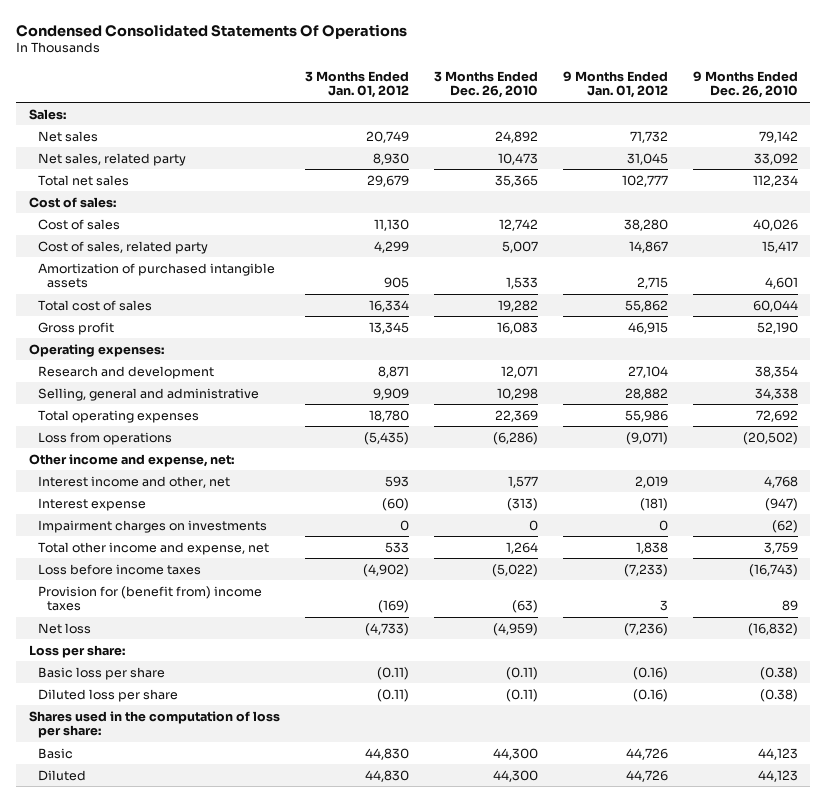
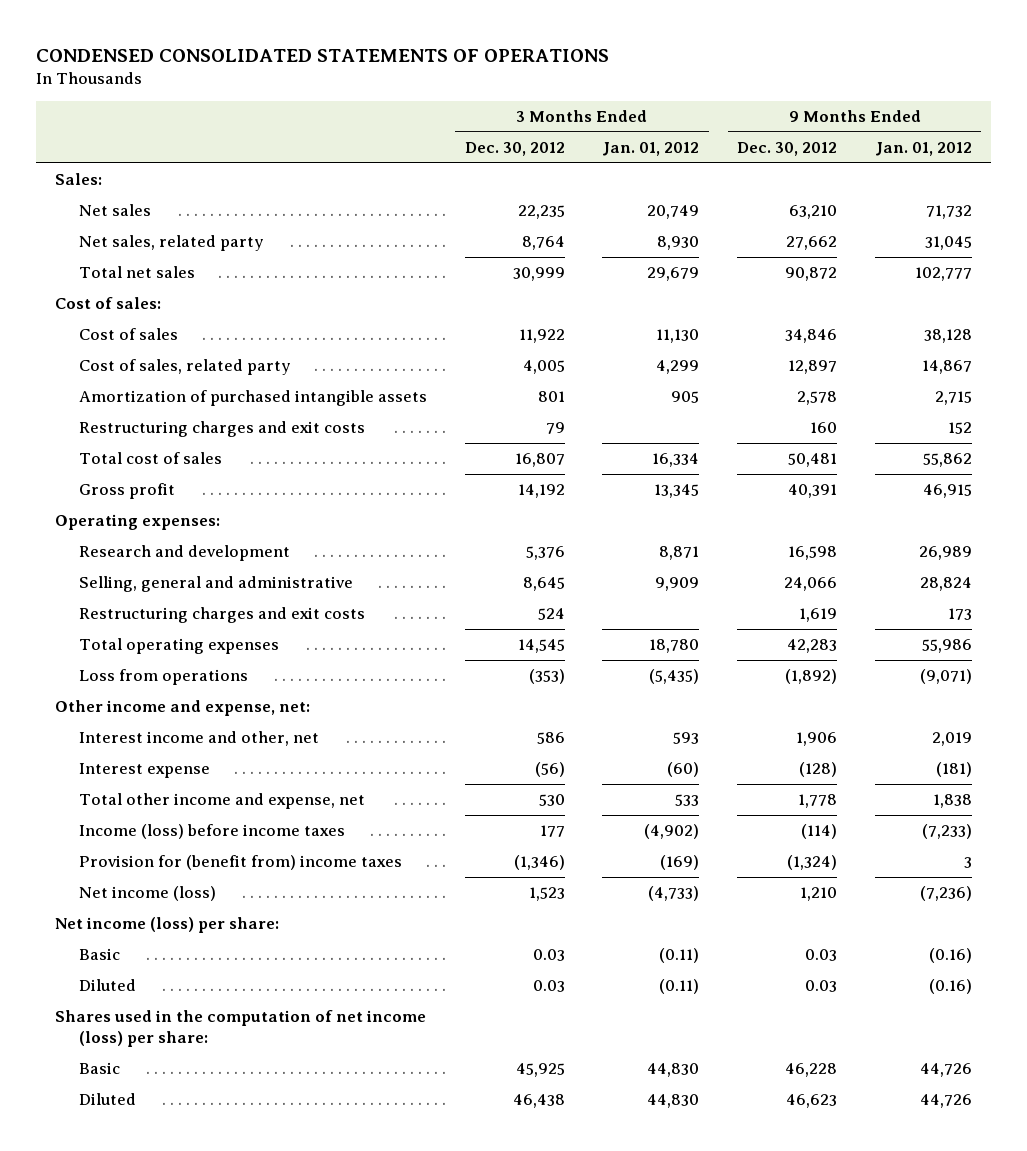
[16,23,408,39] Condensed Consolidated Statements Of Operations -> [36,49,610,63] CONDENSED CONSOLIDATED STATEMENTS OF OPERATIONS
[433,70,538,99] 3 Months Ended Dec. 26, 2010 -> none
[692,70,798,99] 9 Months Ended Dec. 26, 2010 -> none
none -> [464,142,565,157] Dec. 30, 2012
none -> [737,142,838,157] Dec. 30, 2012
[623,218,668,231] 38,280 -> [923,329,972,344] 38,128
none -> [78,421,365,438] Restructuring charges and exit costs
[627,365,668,378] 27,104 -> [918,546,972,561] 26,989
[624,387,668,400] 28,882 -> [919,577,972,592] 28,824
none -> [78,607,365,624] Restructuring charges and exit costs
[38,519,268,533] Impairment charges on investments -> none
[38,563,202,575] Loss before income taxes -> [78,824,345,840] Income (loss) before income taxes
[38,622,92,634] Net loss -> [78,886,216,902] Net income (loss)
[28,644,125,658] Loss per share: -> [55,917,280,934] Net income (loss) per share:
[38,666,166,680] Basic loss per share -> [78,948,120,961] Basic
[38,688,179,702] Diluted loss per share -> [78,979,136,992] Diluted
[28,710,280,739] Shares used in the computation of loss per share: -> [55,1010,427,1048] Shares used in the computation of net income (loss) per share:

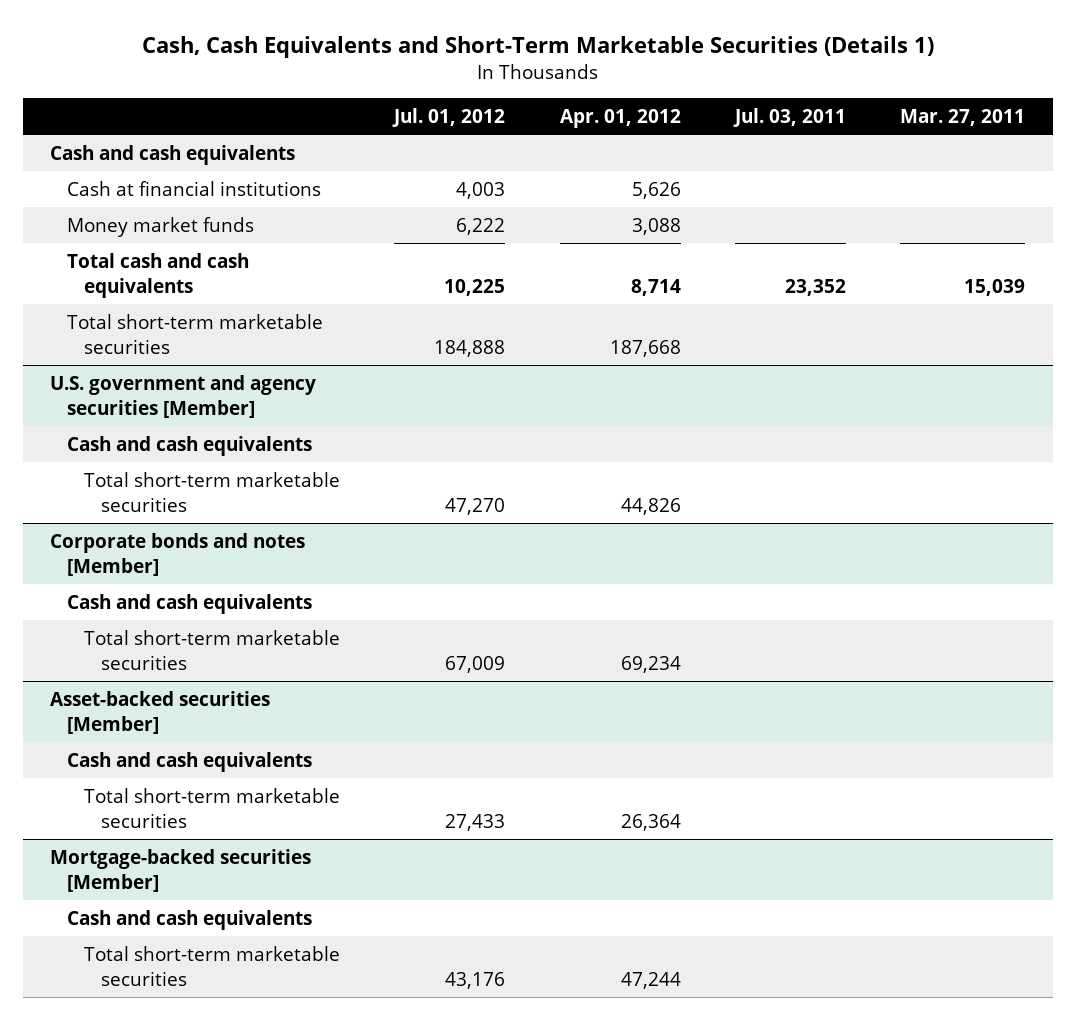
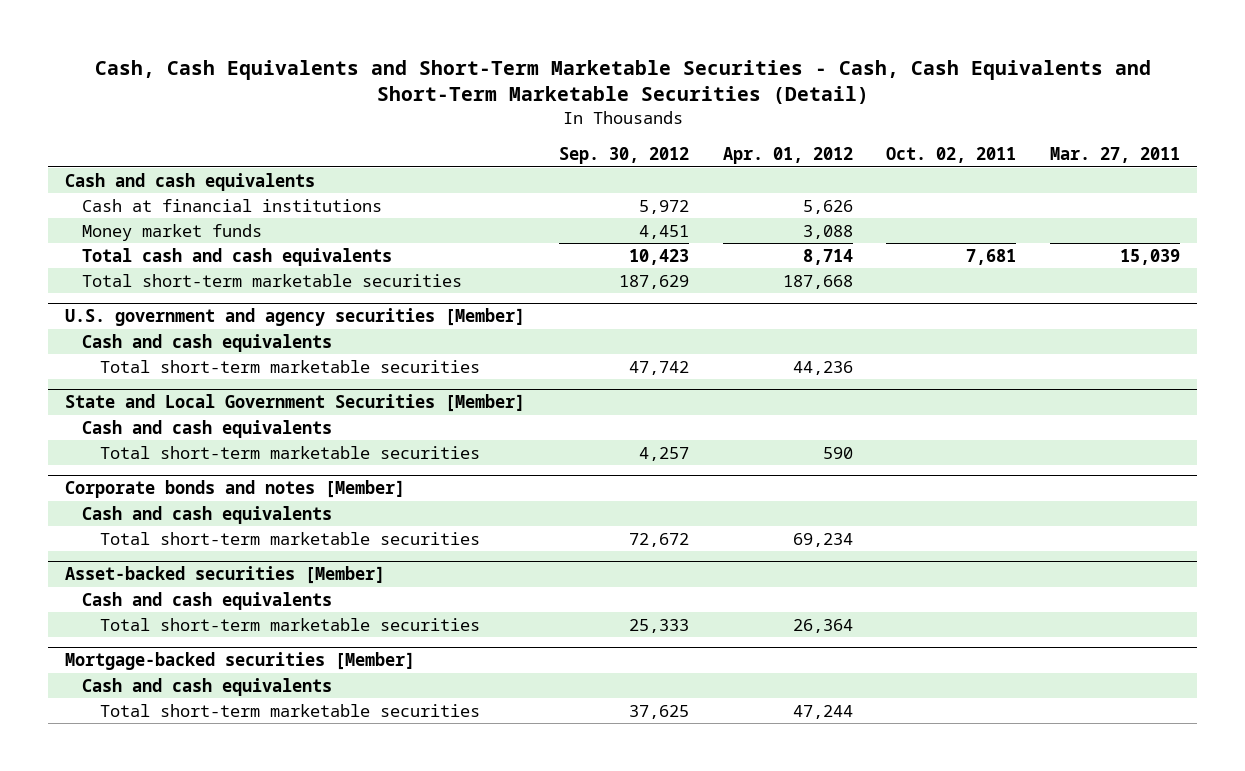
[141,35,934,58] Cash, Cash Equivalents and Short-Term Marketable Securities (Details 1) -> [94,59,1151,105] Cash, Cash Equivalents and Short-Term Marketable Securities - Cash, Cash Equivalents and Short-Term Marketable Securities (Detail)
[392,107,506,127] Jul. 01, 2012 -> none
[733,107,847,127] Jul. 03, 2011 -> none
none -> [558,147,689,165] Sep. 30, 2012
none -> [886,147,1017,164] Oct. 02, 2011
[620,497,681,515] 44,826 -> [792,360,853,375] 44,236
none -> [65,394,526,413] State and Local Government Securities [Member]
none -> [82,419,333,438] Cash and cash equivalents
none -> [99,445,480,459] Total short-term marketable securities

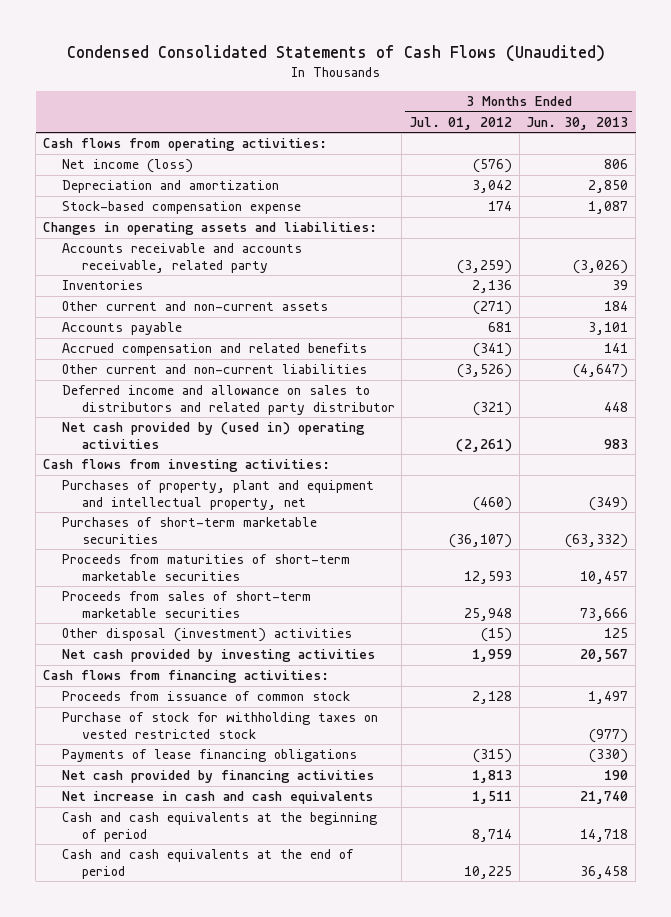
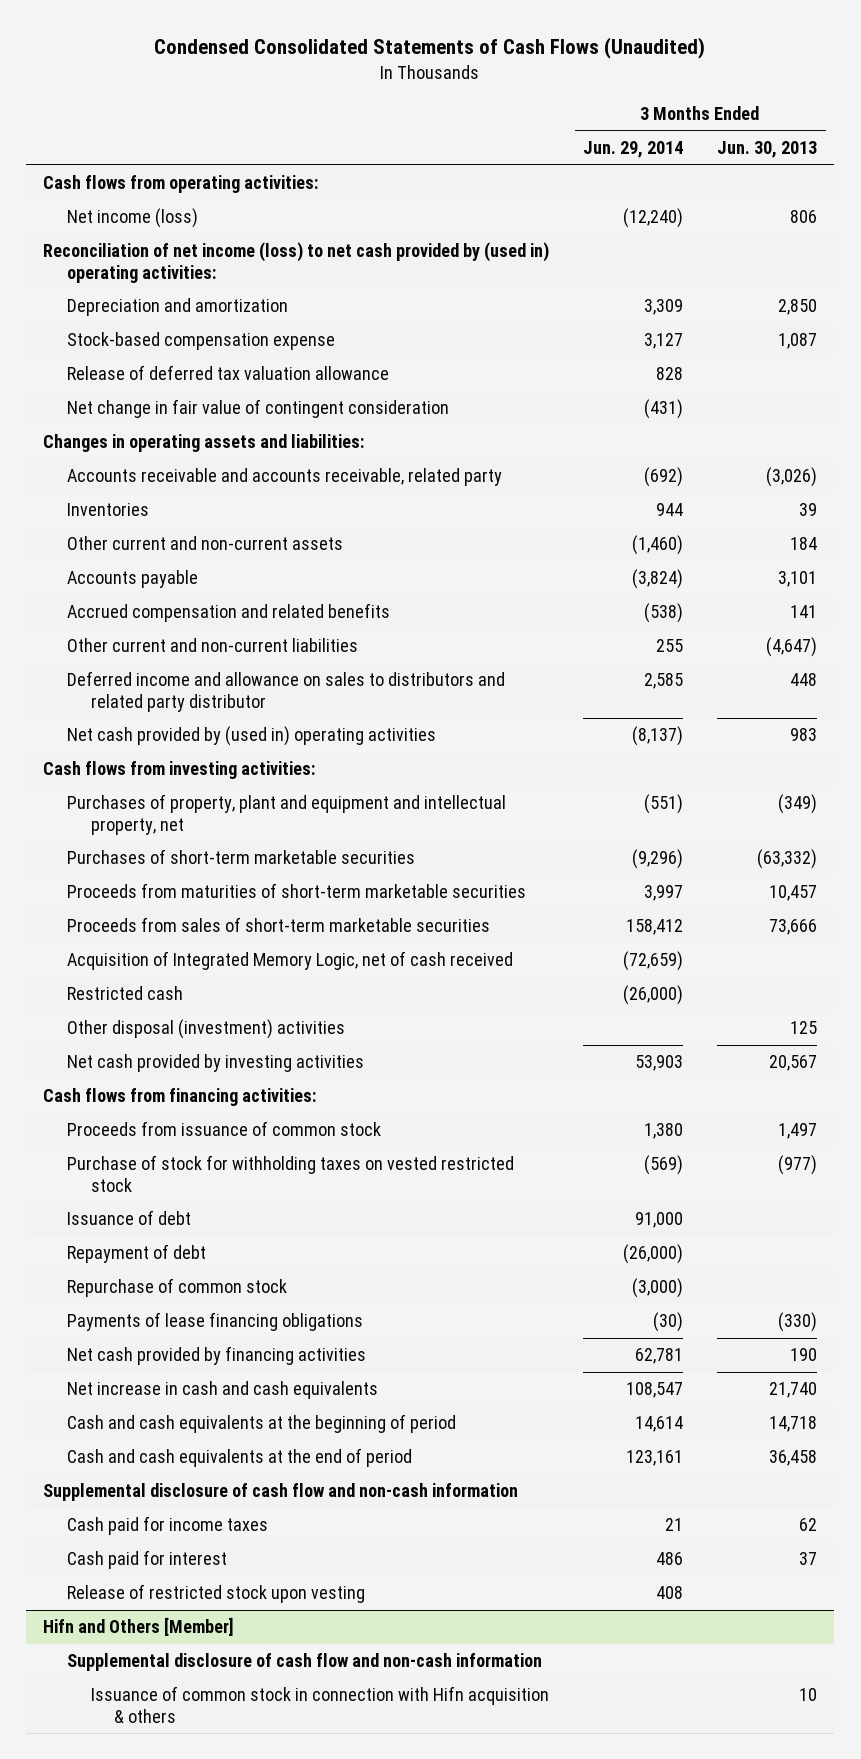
[408,116,512,130] Jul. 01, 2012 -> none
none -> [583,141,684,159] Jun. 29, 2014
none -> [43,242,550,283] Reconciliation of net income (loss) to net cash provided by (used in) operating activities:
none -> [67,365,390,381] Release of deferred tax valuation allowance
none -> [67,399,450,419] Net change in fair value of contingent consideration
none -> [67,951,514,971] Acquisition of Integrated Memory Logic, net of cash received
none -> [67,986,184,1001] Restricted cash
none -> [67,1210,192,1226] Issuance of debt
none -> [67,1244,207,1264] Repayment of debt
none -> [67,1278,288,1298] Repurchase of common stock
none -> [43,1483,519,1502] Supplemental disclosure of cash flow and non-cash information
none -> [67,1516,269,1536] Cash paid for income taxes
none -> [67,1550,228,1570] Cash paid for interest
none -> [67,1584,366,1604] Release of restricted stock upon vesting
none -> [43,1617,235,1637] Hifn and Others [Member]
none -> [67,1653,543,1672] Supplemental disclosure of cash flow and non-cash information
none -> [90,1686,549,1723] Issuance of common stock in connection with Hifn acquisition & others

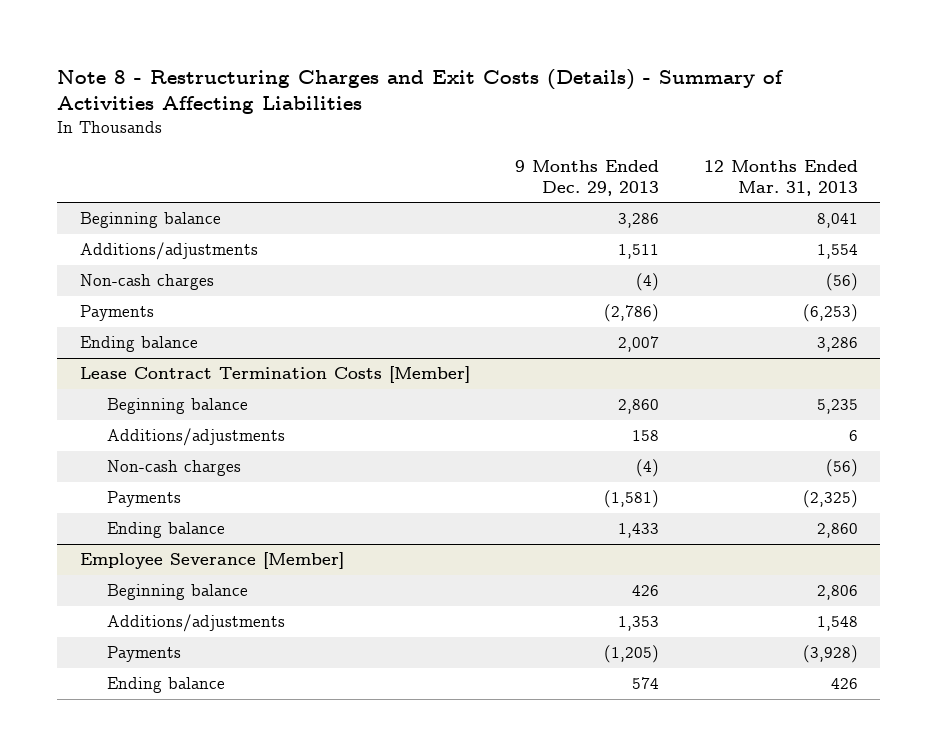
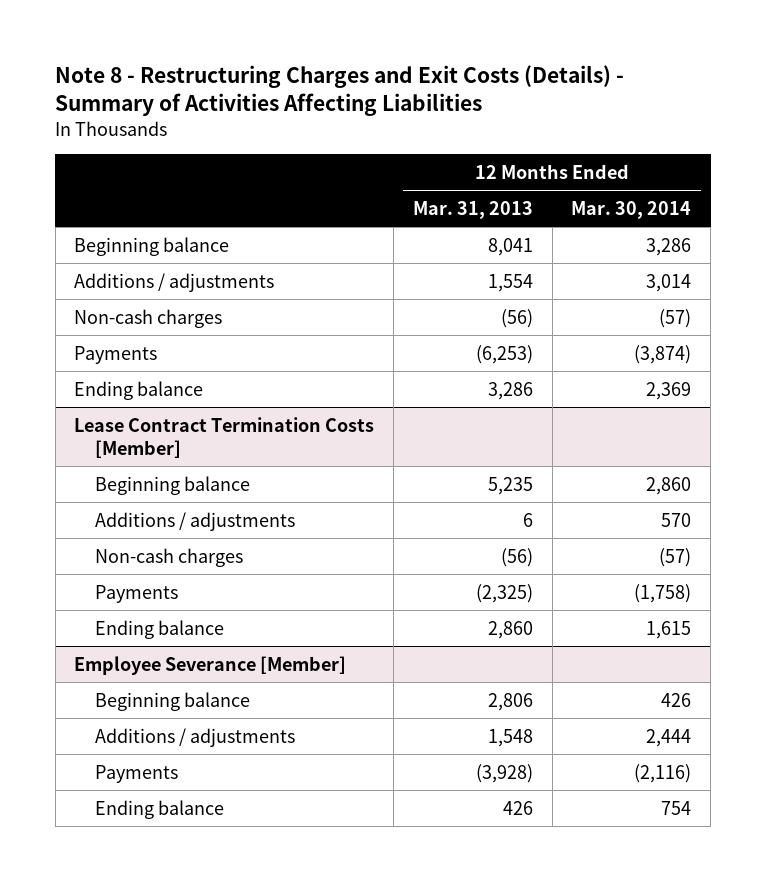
[514,159,659,196] 9 Months Ended Dec. 29, 2013 -> none
none -> [571,200,692,219] Mar. 30, 2014
[79,242,258,261] Additions/adjustments -> [74,272,275,292] Additions / adjustments
[107,428,286,447] Additions/adjustments -> [94,511,295,531] Additions / adjustments
[107,614,286,633] Additions/adjustments -> [94,727,295,747] Additions / adjustments

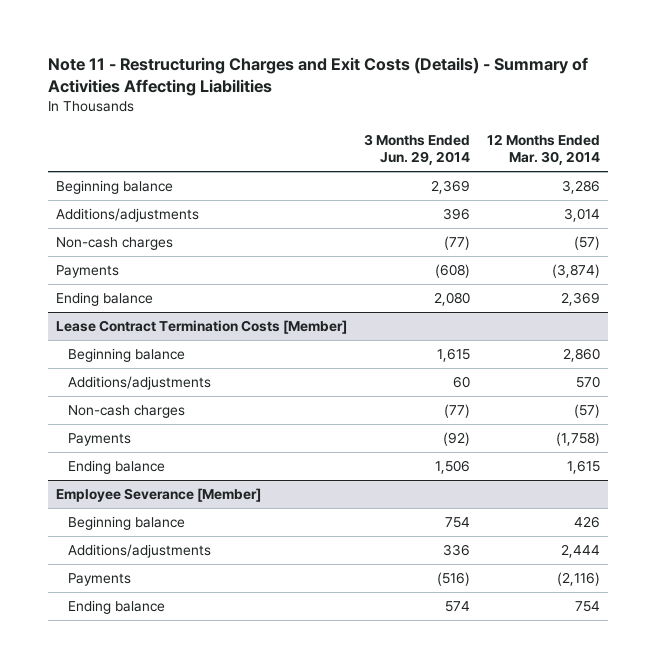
[55,65,625,117] Note 8 - Restructuring Charges and Exit Costs (Details) - Summary of Activities Affecting Liabilities -> [47,57,588,97] Note 11 - Restructuring Charges and Exit Costs (Details) - Summary of Activities Affecting Liabilities
[412,200,533,219] Mar. 31, 2013 -> none
none -> [364,133,471,165] 3 Months Ended Jun. 29, 2014
[74,272,275,292] Additions / adjustments -> [56,208,200,223] Additions/adjustments
[94,511,295,531] Additions / adjustments -> [68,376,212,391] Additions/adjustments
[94,727,295,747] Additions / adjustments -> [68,544,212,559] Additions/adjustments

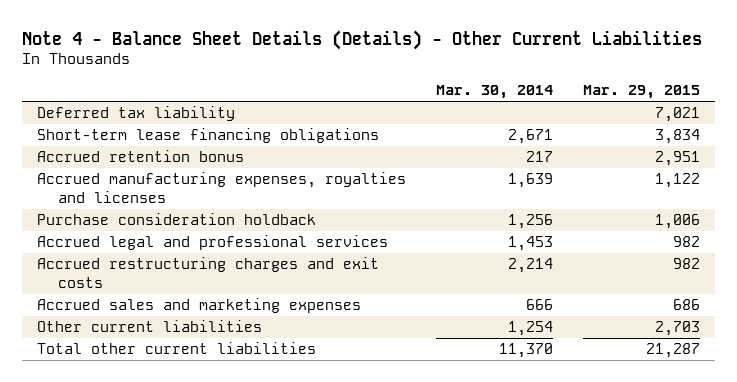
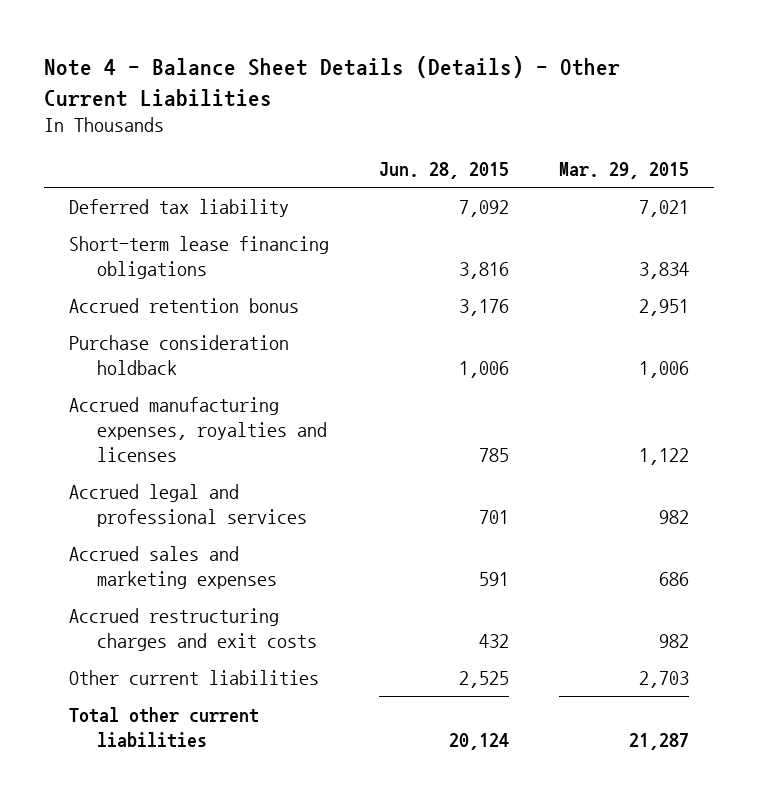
[435,85,553,100] Mar. 30, 2014 -> none
none -> [379,162,510,180] Jun. 28, 2015
[37,172,407,203] Accrued manufacturing expenses, royalties and licenses -> [68,396,327,462] Accrued manufacturing expenses, royalties and licenses
[37,257,380,288] Accrued restructuring charges and exit costs -> [68,607,317,651] Accrued restructuring charges and exit costs

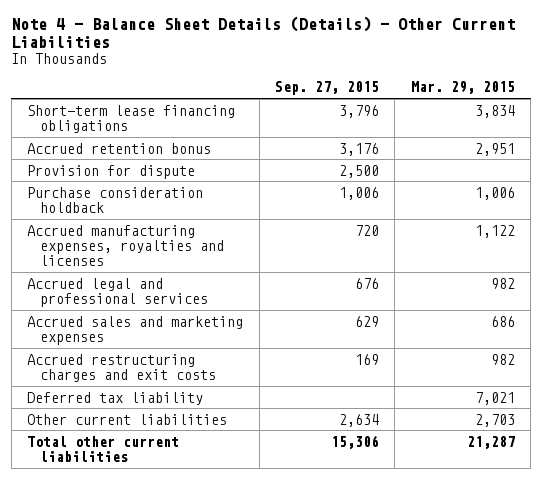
[379,162,510,180] Jun. 28, 2015 -> none
none -> [274,81,379,96] Sep. 27, 2015
none -> [27,164,196,179] Provision for dispute
[68,198,289,217] Deferred tax liability -> [27,391,204,405] Deferred tax liability

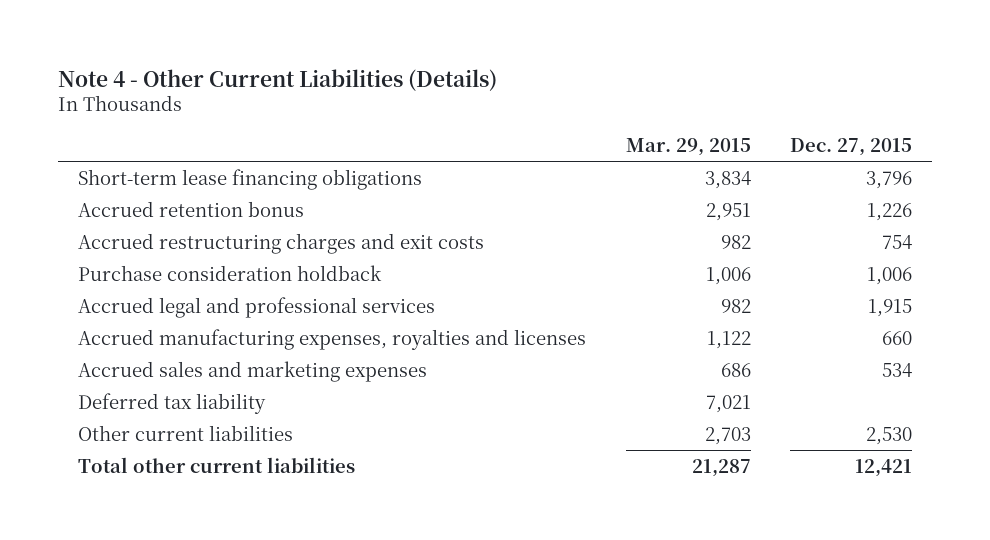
[11,15,516,48] Note 4 - Balance Sheet Details (Details) - Other Current Liabilities -> [58,68,498,91] Note 4 - Other Current Liabilities (Details)
[274,81,379,96] Sep. 27, 2015 -> none
none -> [790,138,913,157] Dec. 27, 2015
[27,164,196,179] Provision for dispute -> none
[27,353,216,382] Accrued restructuring charges and exit costs -> [77,232,484,254] Accrued restructuring charges and exit costs
[27,224,224,267] Accrued manufacturing expenses, royalties and licenses -> [77,328,586,350] Accrued manufacturing expenses, royalties and licenses

